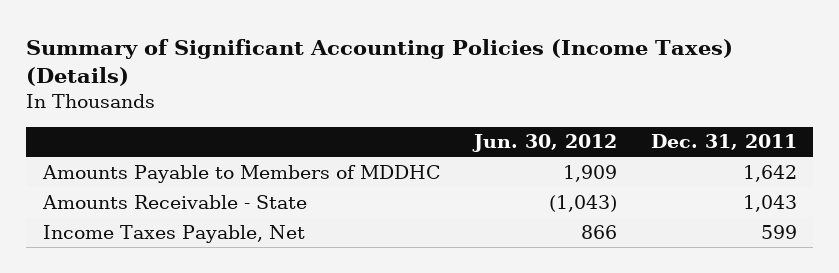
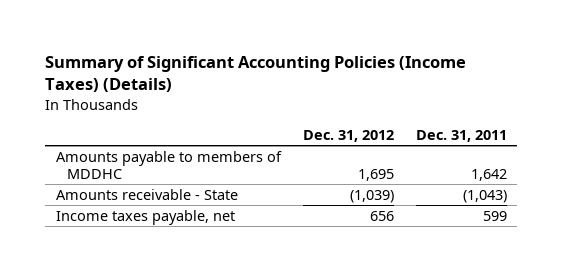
[472,134,618,153] Jun. 30, 2012 -> none
none -> [302,129,394,142] Dec. 31, 2012
[41,164,441,183] Amounts Payable to Members of MDDHC -> [56,150,283,179] Amounts payable to members of MDDHC
[41,194,307,209] Amounts Receivable - State -> [56,188,239,200] Amounts receivable - State
[742,194,797,212] 1,043 -> [462,189,507,203] (1,043)
[42,224,305,243] Income Taxes Payable, Net -> [56,209,236,225] Income taxes payable, net

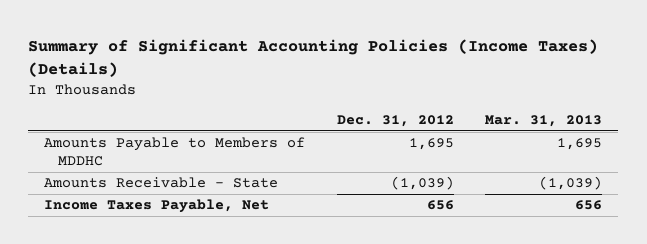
[415,129,507,142] Dec. 31, 2011 -> none
none -> [485,115,603,128] Mar. 31, 2013
[56,150,283,179] Amounts payable to members of MDDHC -> [44,137,306,167] Amounts Payable to Members of MDDHC
[56,188,239,200] Amounts receivable - State -> [44,177,279,189] Amounts Receivable - State
[56,209,236,225] Income taxes payable, net -> [44,199,270,214] Income Taxes Payable, Net

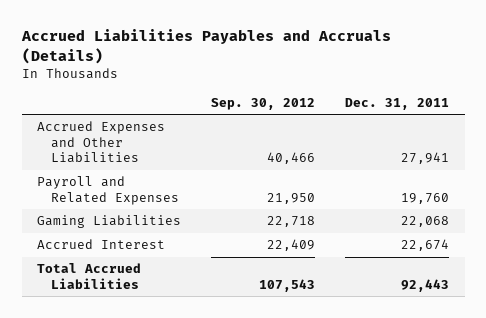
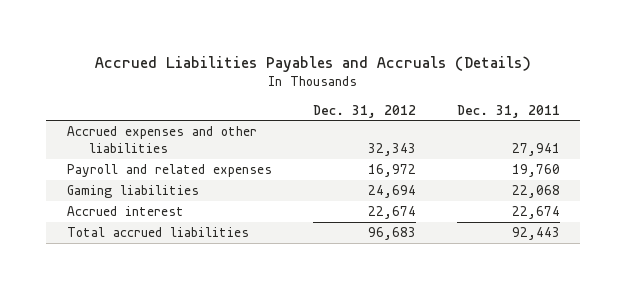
[211,97,316,110] Sep. 30, 2012 -> none
none -> [312,104,416,118] Dec. 31, 2012
[36,121,165,163] Accrued Expenses and Other Liabilities -> [66,126,257,154] Accrued expenses and other liabilities
[36,176,180,205] Payroll and Related Expenses -> [66,164,272,178] Payroll and related expenses
[36,215,181,229] Gaming Liabilities -> [66,185,199,199] Gaming liabilities
[36,239,165,250] Accrued Interest -> [66,206,184,217] Accrued interest
[36,263,141,289] Total Accrued Liabilities -> [66,227,249,238] Total accrued liabilities

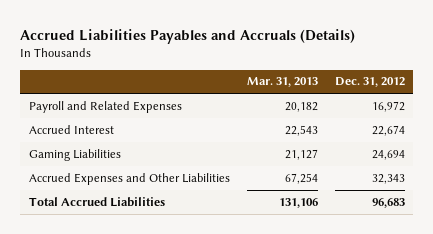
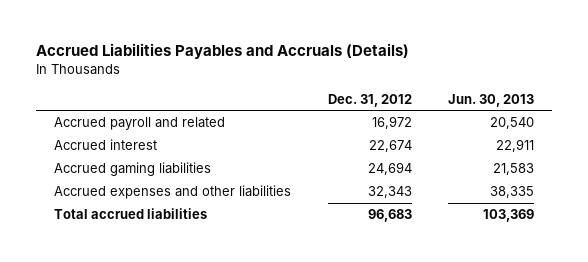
[246,77,318,88] Mar. 31, 2013 -> none
none -> [448,93,535,107] Jun. 30, 2013
[28,100,182,113] Payroll and Related Expenses -> [53,117,225,131] Accrued payroll and related
[28,124,114,134] Accrued Interest -> [53,139,157,151] Accrued interest
[28,148,121,161] Gaming Liabilities -> [53,162,211,177] Accrued gaming liabilities
[28,172,230,185] Accrued Expenses and Other Liabilities -> [53,185,291,200] Accrued expenses and other liabilities
[28,196,165,207] Total Accrued Liabilities -> [53,208,207,220] Total accrued liabilities

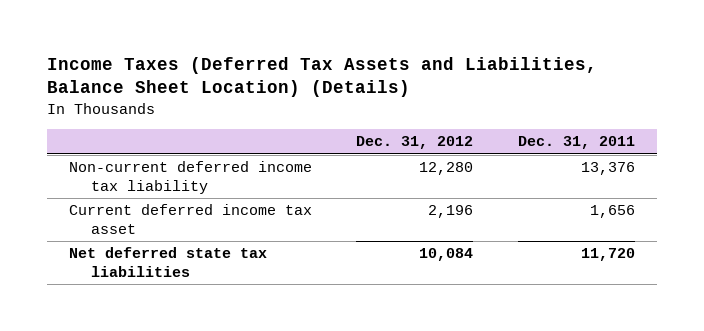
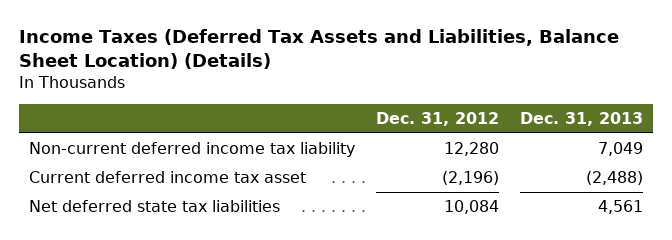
[517,136,635,150] Dec. 31, 2011 -> none
none -> [519,112,643,127] Dec. 31, 2013
[428,205,474,219] 2,196 -> [442,171,500,186] (2,196)

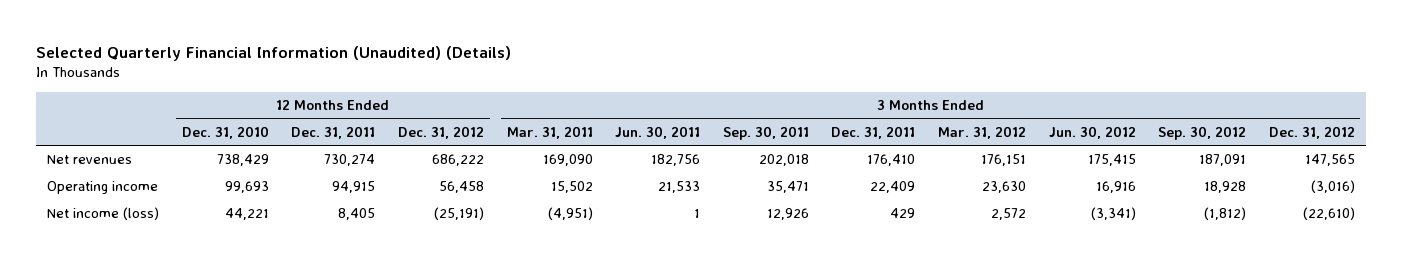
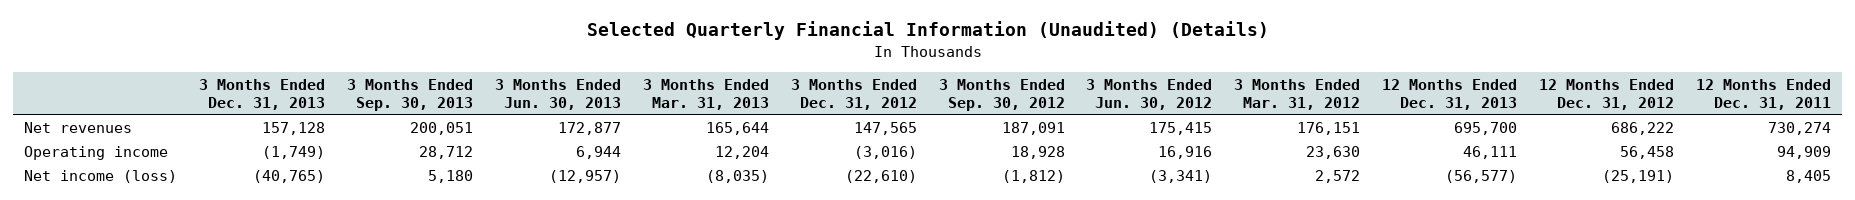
[181,125,269,139] Dec. 31, 2010 -> none
[506,125,593,139] Mar. 31, 2011 -> none
[615,125,701,139] Jun. 30, 2011 -> none
[722,125,809,140] Sep. 30, 2011 -> none
[831,125,916,139] Dec. 31, 2011 -> none
none -> [198,78,325,110] 3 Months Ended Dec. 31, 2013
none -> [346,78,473,111] 3 Months Ended Sep. 30, 2013
none -> [494,78,621,110] 3 Months Ended Jun. 30, 2013
none -> [642,78,769,110] 3 Months Ended Mar. 31, 2013
none -> [1382,78,1518,110] 12 Months Ended Dec. 31, 2013
[332,181,376,194] 94,915 -> [1777,145,1832,159] 94,909

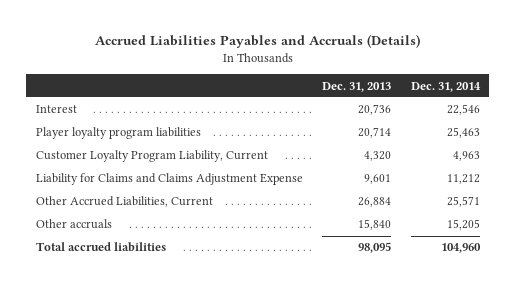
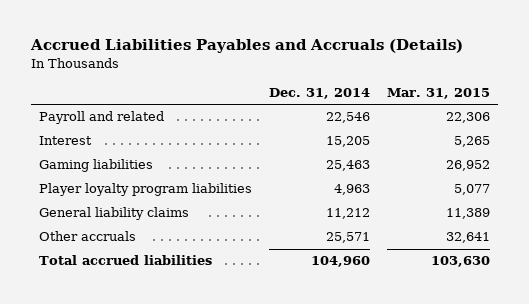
[322,81,392,92] Dec. 31, 2013 -> none
none -> [386,87,490,99] Mar. 31, 2015
[35,150,268,163] Customer Loyalty Program Liability, Current -> none
[35,219,112,230] Other accruals -> none
none -> [39,111,165,125] Payroll and related
[446,104,480,116] 22,546 -> [325,136,370,148] 15,205
none -> [39,159,154,173] Gaming liabilities
[446,127,480,139] 25,463 -> [333,184,370,196] 4,963
[35,173,303,186] Liability for Claims and Claims Adjustment Expense -> [39,207,190,221] General liability claims
[35,196,213,208] Other Accrued Liabilities, Current -> [39,231,137,242] Other accruals

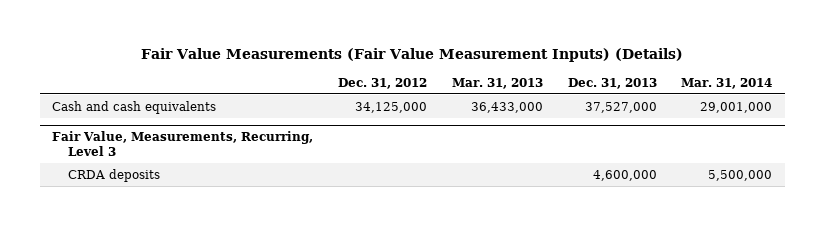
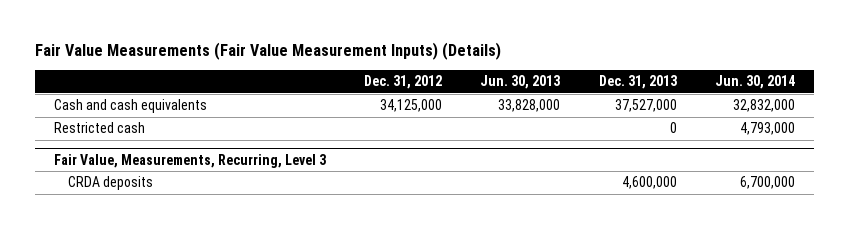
[451,77,543,89] Mar. 31, 2013 -> none
[681,77,773,89] Mar. 31, 2014 -> none
none -> [480,75,561,90] Jun. 30, 2013
none -> [714,75,795,90] Jun. 30, 2014
none -> [53,122,145,134] Restricted cash

